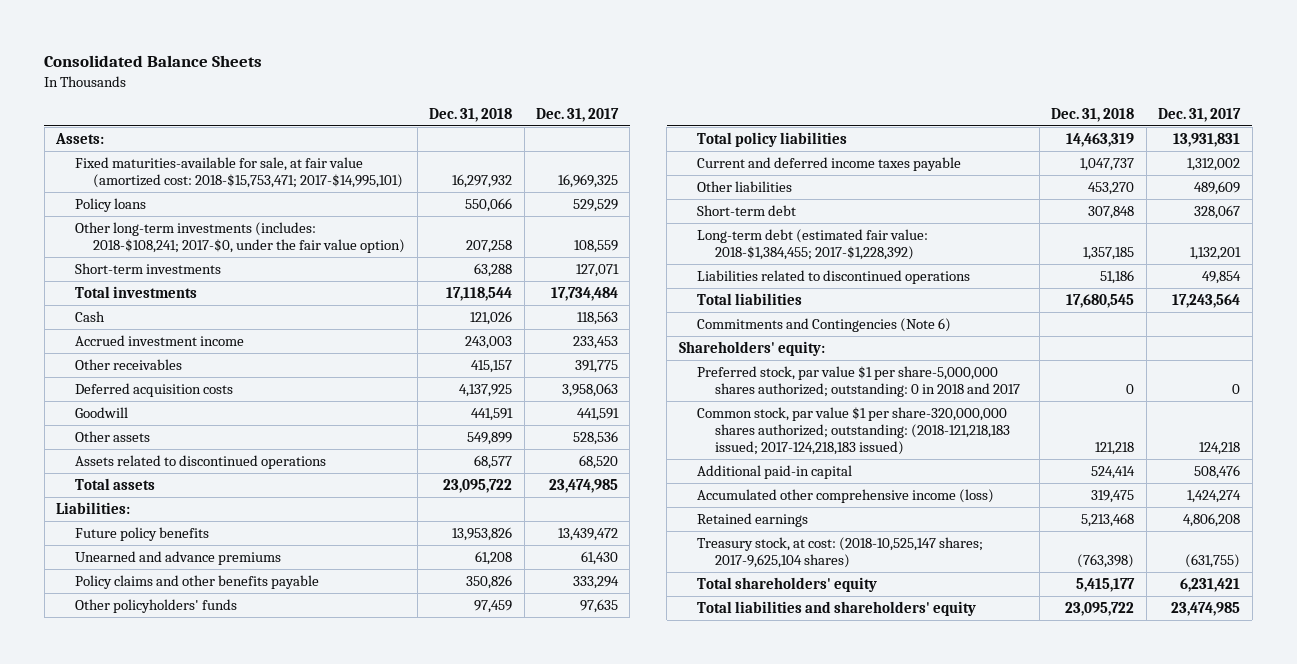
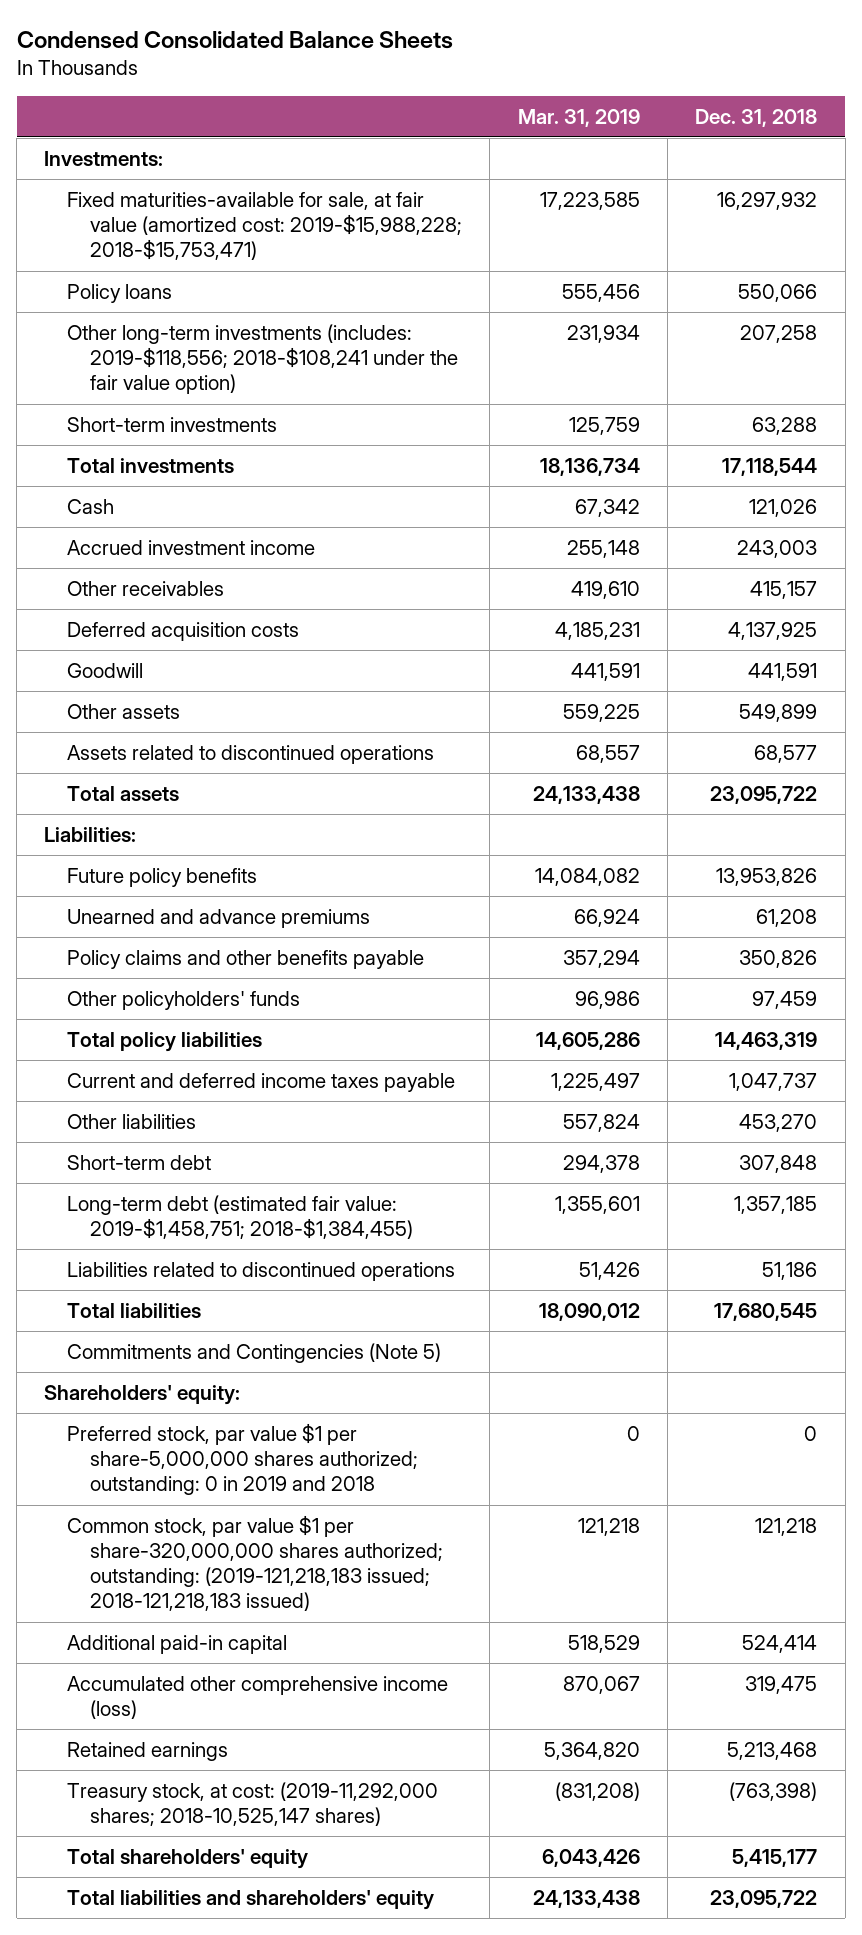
[44,55,263,68] Consolidated Balance Sheets -> [16,31,453,50] Condensed Consolidated Balance Sheets
[536,107,620,122] Dec. 31, 2017 -> none
none -> [517,108,640,127] Mar. 31, 2019
[55,132,105,144] Assets: -> none
none -> [44,151,164,167] Investments:
[74,156,404,188] Fixed maturities-available for sale, at fair value (amortized cost: 2018-$15,753,471; 2017-$14,995,101) -> [67,192,462,261] Fixed maturities-available for sale, at fair value (amortized cost: 2019-$15,988,228; 2018-$15,753,471)
[74,221,406,253] Other long-term investments (includes: 2018-$108,241; 2017-$0, under the fair value option) -> [67,324,458,395] Other long-term investments (includes: 2019-$118,556; 2018-$108,241 under the fair value option)
[696,228,928,260] Long-term debt (estimated fair value: 2018-$1,384,455; 2017-$1,228,392) -> [67,1195,413,1240] Long-term debt (estimated fair value: 2019-$1,458,751; 2018-$1,384,455)
[696,317,951,332] Commitments and Contingencies (Note 6) -> [67,1343,442,1364] Commitments and Contingencies (Note 5)
[696,365,1021,397] Preferred stock, par value $1 per share-5,000,000 shares authorized; outstanding: 0 in 2018 and 2017 -> [67,1423,418,1496] Preferred stock, par value $1 per share-5,000,000 shares authorized; outstanding: 0 in 2019 and 2018
[696,406,1011,455] Common stock, par value $1 per share-320,000,000 shares authorized; outstanding: (2018-121,218,183 issued; 2017-124,218,183 issued) -> [67,1515,443,1612] Common stock, par value $1 per share-320,000,000 shares authorized; outstanding: (2019-121,218,183 issued; 2018-121,218,183 issued)
[696,536,983,568] Treasury stock, at cost: (2018-10,525,147 shares; 2017-9,625,104 shares) -> [67,1782,439,1827] Treasury stock, at cost: (2019-11,292,000 shares; 2018-10,525,147 shares)

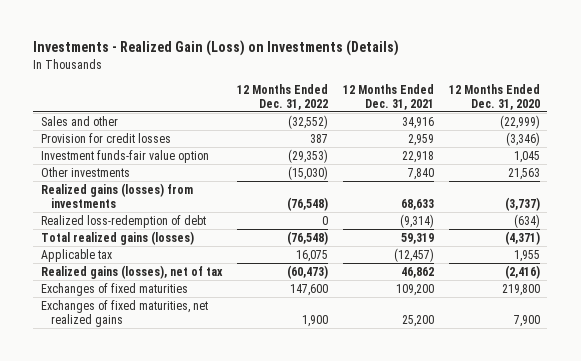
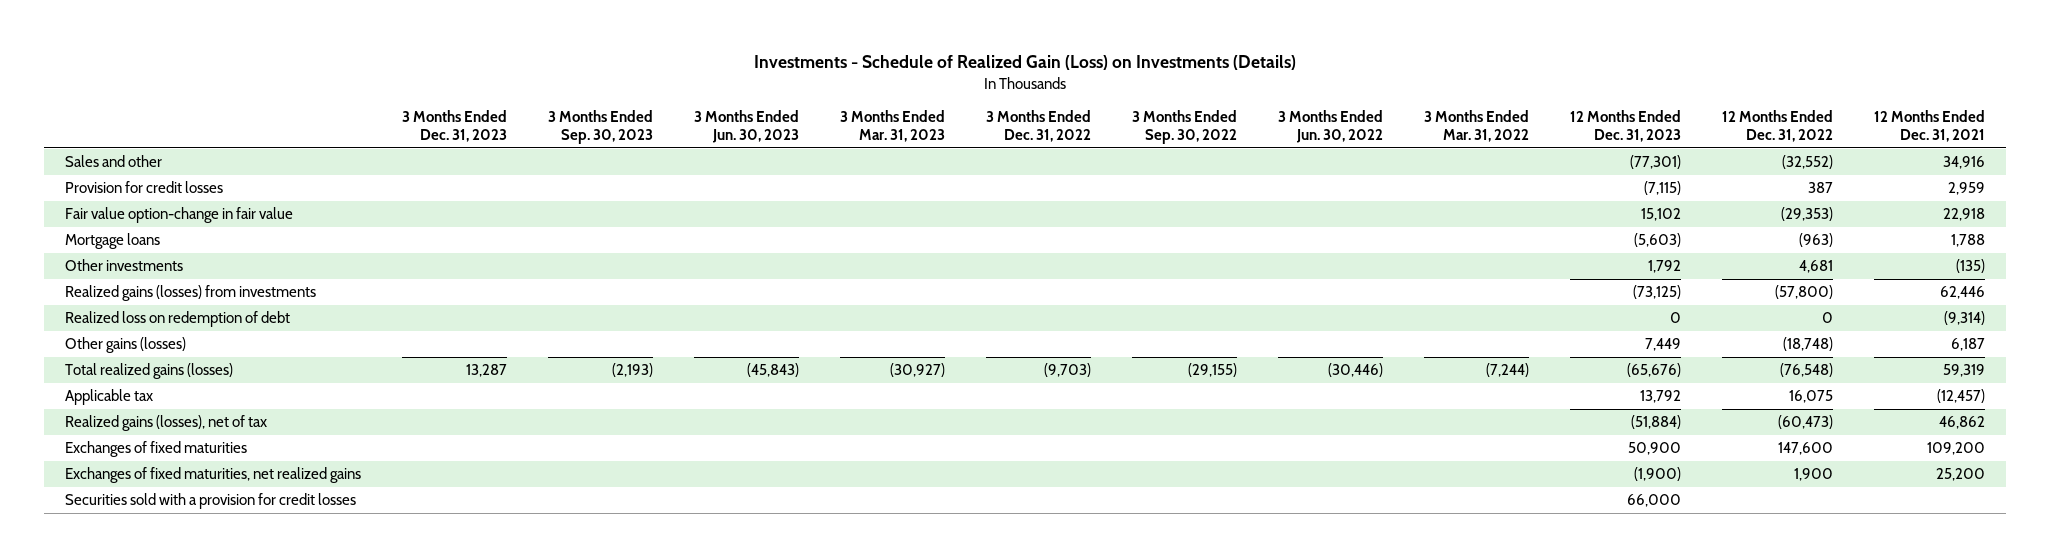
[33,40,400,57] Investments - Realized Gain (Loss) on Investments (Details) -> [754,55,1297,71] Investments - Schedule of Realized Gain (Loss) on Investments (Details)
[448,83,540,110] 12 Months Ended Dec. 31, 2020 -> none
none -> [401,110,507,142] 3 Months Ended Dec. 31, 2023
none -> [548,110,654,144] 3 Months Ended Sep. 30, 2023
none -> [694,110,800,143] 3 Months Ended Jun. 30, 2023
none -> [840,110,946,142] 3 Months Ended Mar. 31, 2023
none -> [986,110,1092,142] 3 Months Ended Dec. 31, 2022
none -> [1132,110,1238,144] 3 Months Ended Sep. 30, 2022
none -> [1278,110,1384,143] 3 Months Ended Jun. 30, 2022
none -> [1424,110,1530,142] 3 Months Ended Mar. 31, 2022
none -> [1570,110,1682,142] 12 Months Ended Dec. 31, 2023
[40,149,209,163] Investment funds-fair value option -> [64,207,293,224] Fair value option-change in fair value
none -> [64,233,160,250] Mortgage loans
[287,165,328,180] (15,030) -> [1799,260,1834,274] 4,681
[407,167,434,180] 7,840 -> [1956,259,1986,274] (135)
[286,197,328,212] (76,548) -> [1775,285,1834,300] (57,800)
[400,199,434,211] 68,633 -> [1940,286,1986,300] 62,446
[40,214,206,228] Realized loss-redemption of debt -> [64,311,290,328] Realized loss on redemption of debt
none -> [64,337,186,354] Other gains (losses)
none -> [64,493,356,510] Securities sold with a provision for credit losses

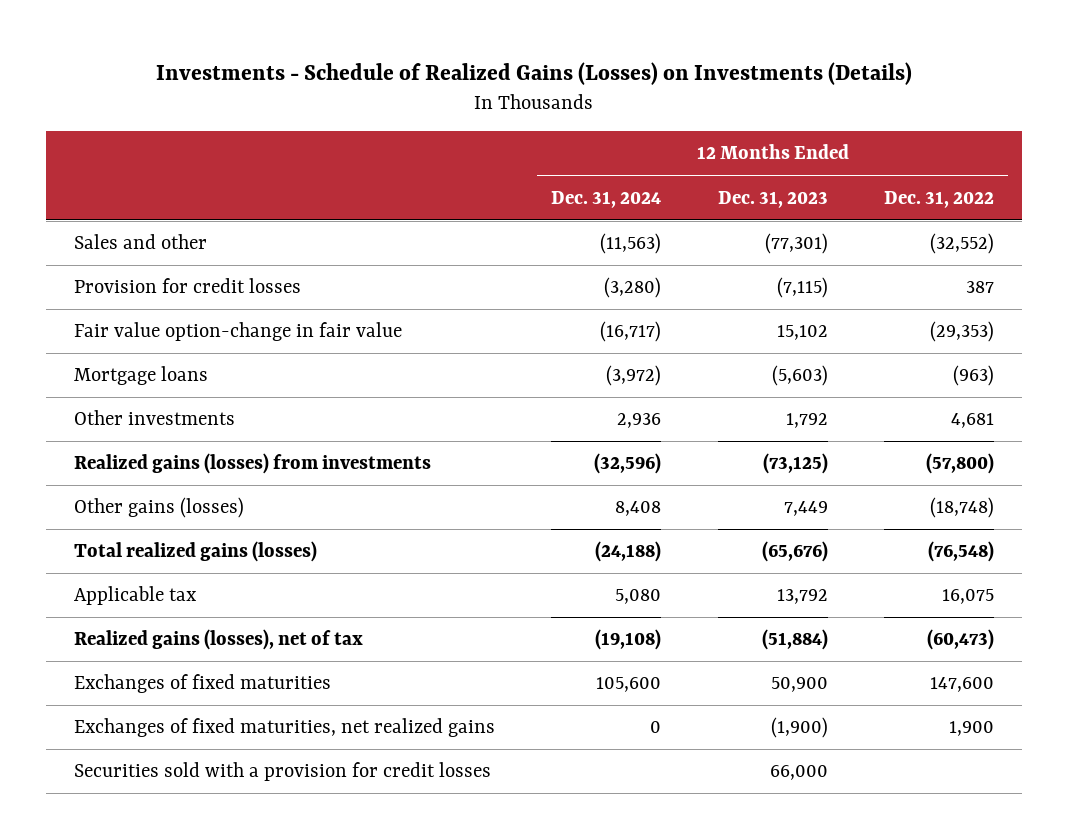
[754,55,1297,71] Investments - Schedule of Realized Gain (Loss) on Investments (Details) -> [155,61,912,85] Investments - Schedule of Realized Gains (Losses) on Investments (Details)
[401,110,507,142] 3 Months Ended Dec. 31, 2023 -> none
[548,110,654,144] 3 Months Ended Sep. 30, 2023 -> none
[694,110,800,143] 3 Months Ended Jun. 30, 2023 -> none
[840,110,946,142] 3 Months Ended Mar. 31, 2023 -> none
[986,110,1092,142] 3 Months Ended Dec. 31, 2022 -> none
[1132,110,1238,144] 3 Months Ended Sep. 30, 2022 -> none
[1278,110,1384,143] 3 Months Ended Jun. 30, 2022 -> none
[1424,110,1530,142] 3 Months Ended Mar. 31, 2022 -> none
[1874,110,1986,142] 12 Months Ended Dec. 31, 2021 -> none
none -> [551,190,662,208] Dec. 31, 2024
[64,311,290,328] Realized loss on redemption of debt -> none

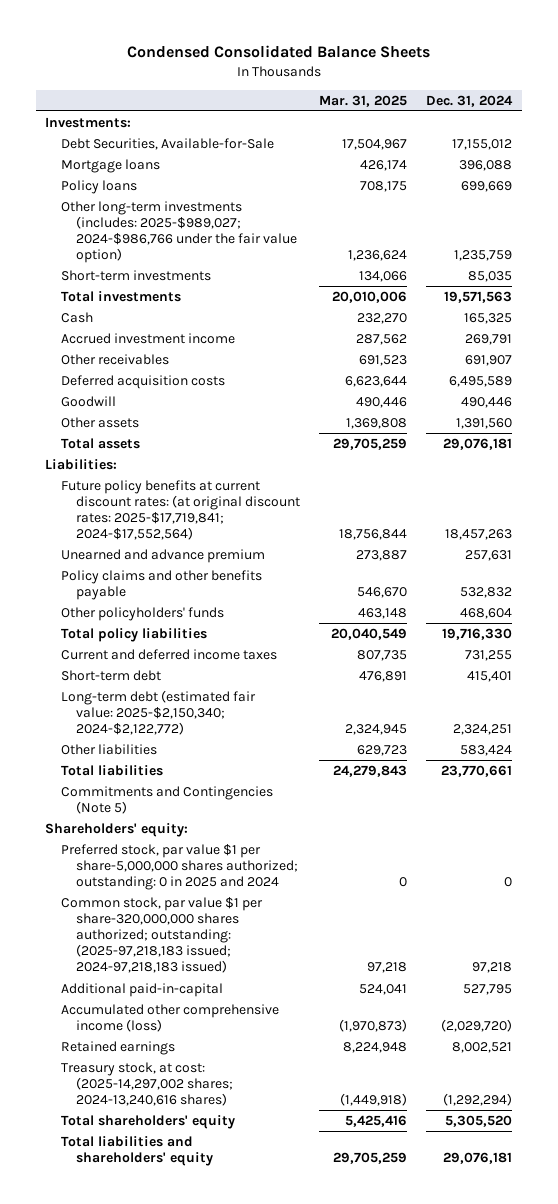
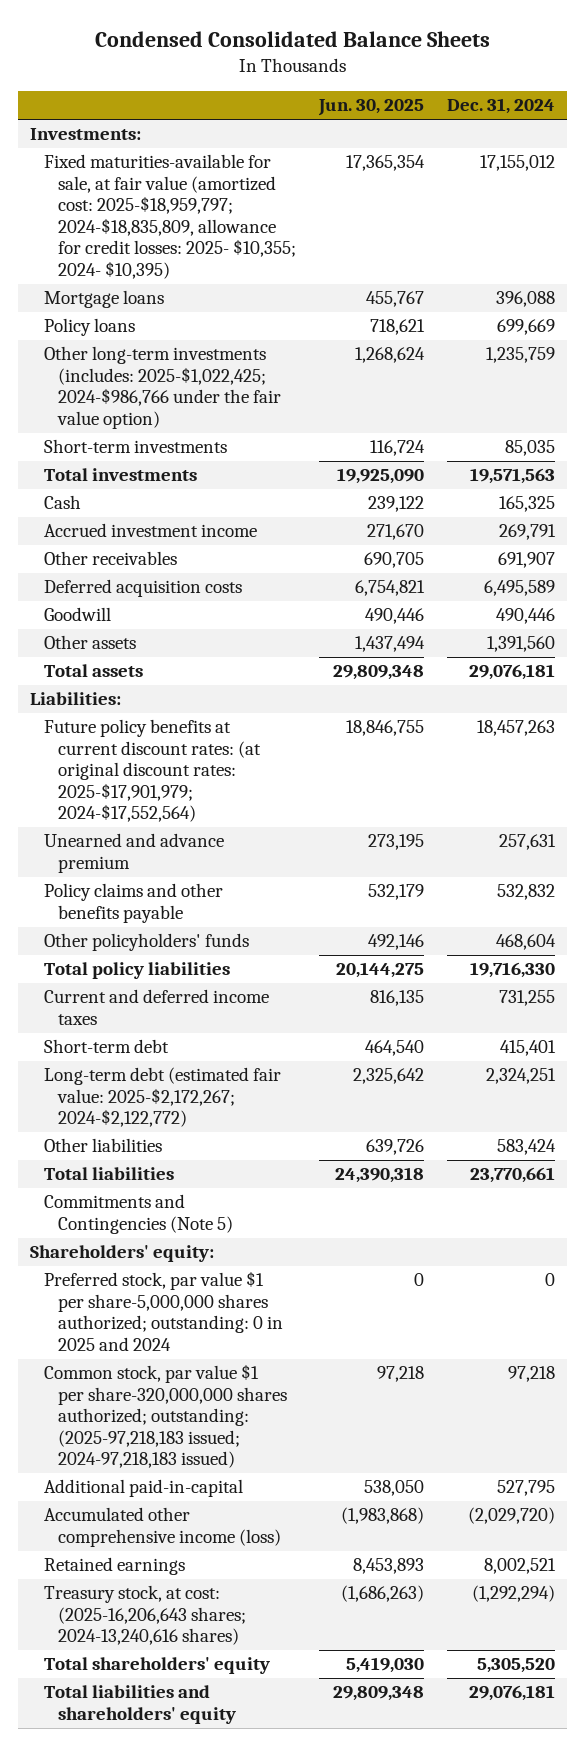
[319,94,408,107] Mar. 31, 2025 -> none
none -> [318,99,425,117] Jun. 30, 2025
[60,137,274,150] Debt Securities, Available-for-Sale -> [43,154,296,279] Fixed maturities-available for sale, at fair value (amortized cost: 2025-$18,959,797; 2024-$18,835,809, allowance for credit losses: 2025- $10,355; 2024- $10,395)
[60,200,297,264] Other long-term investments (includes: 2025-$989,027; 2024-$986,766 under the fair value option) -> [43,346,281,429] Other long-term investments (includes: 2025-$1,022,425; 2024-$986,766 under the fair value option)
[60,479,300,541] Future policy benefits at current discount rates: (at original discount rates: 2025-$17,719,841; 2024-$17,552,564) -> [43,719,261,823] Future policy benefits at current discount rates: (at original discount rates: 2025-$17,901,979; 2024-$17,552,564)
[60,689,256,736] Long-term debt (estimated fair value: 2025-$2,150,340; 2024-$2,122,772) -> [43,1067,281,1128] Long-term debt (estimated fair value: 2025-$2,172,267; 2024-$2,122,772)
[60,1061,233,1107] Treasury stock, at cost: (2025-14,297,002 shares; 2024-13,240,616 shares) -> [43,1585,246,1646] Treasury stock, at cost: (2025-16,206,643 shares; 2024-13,240,616 shares)

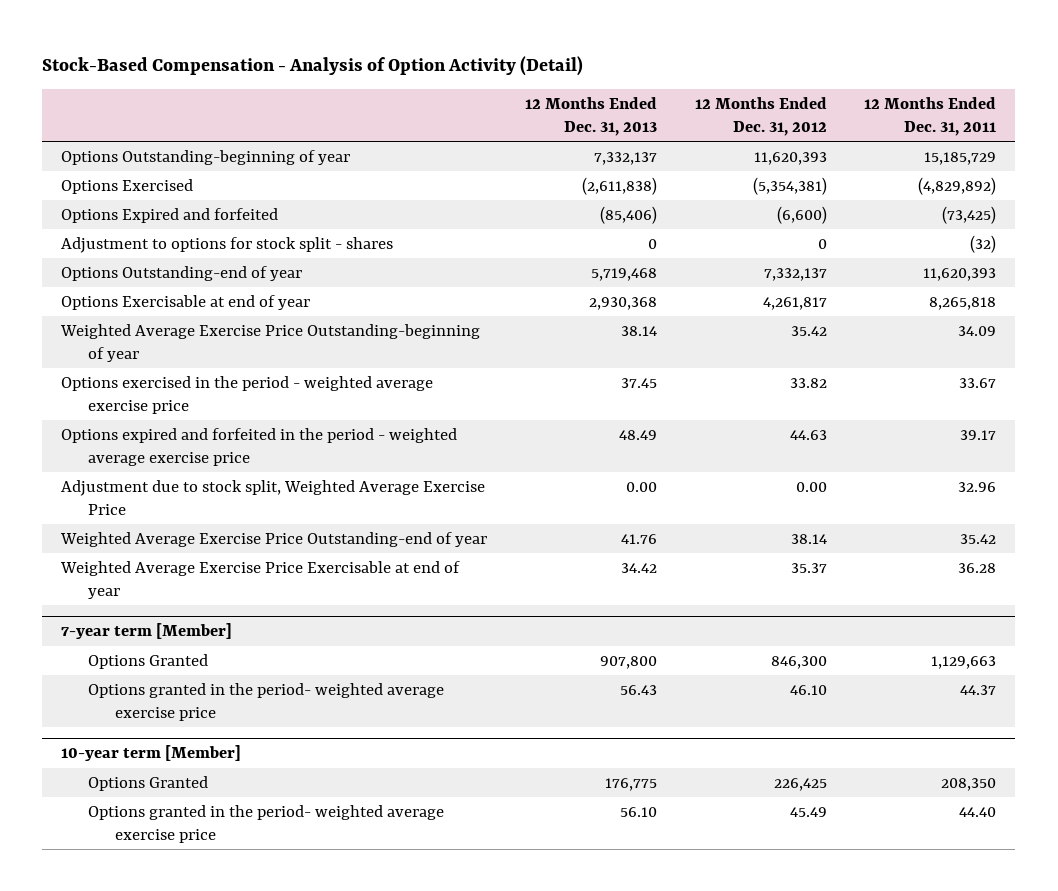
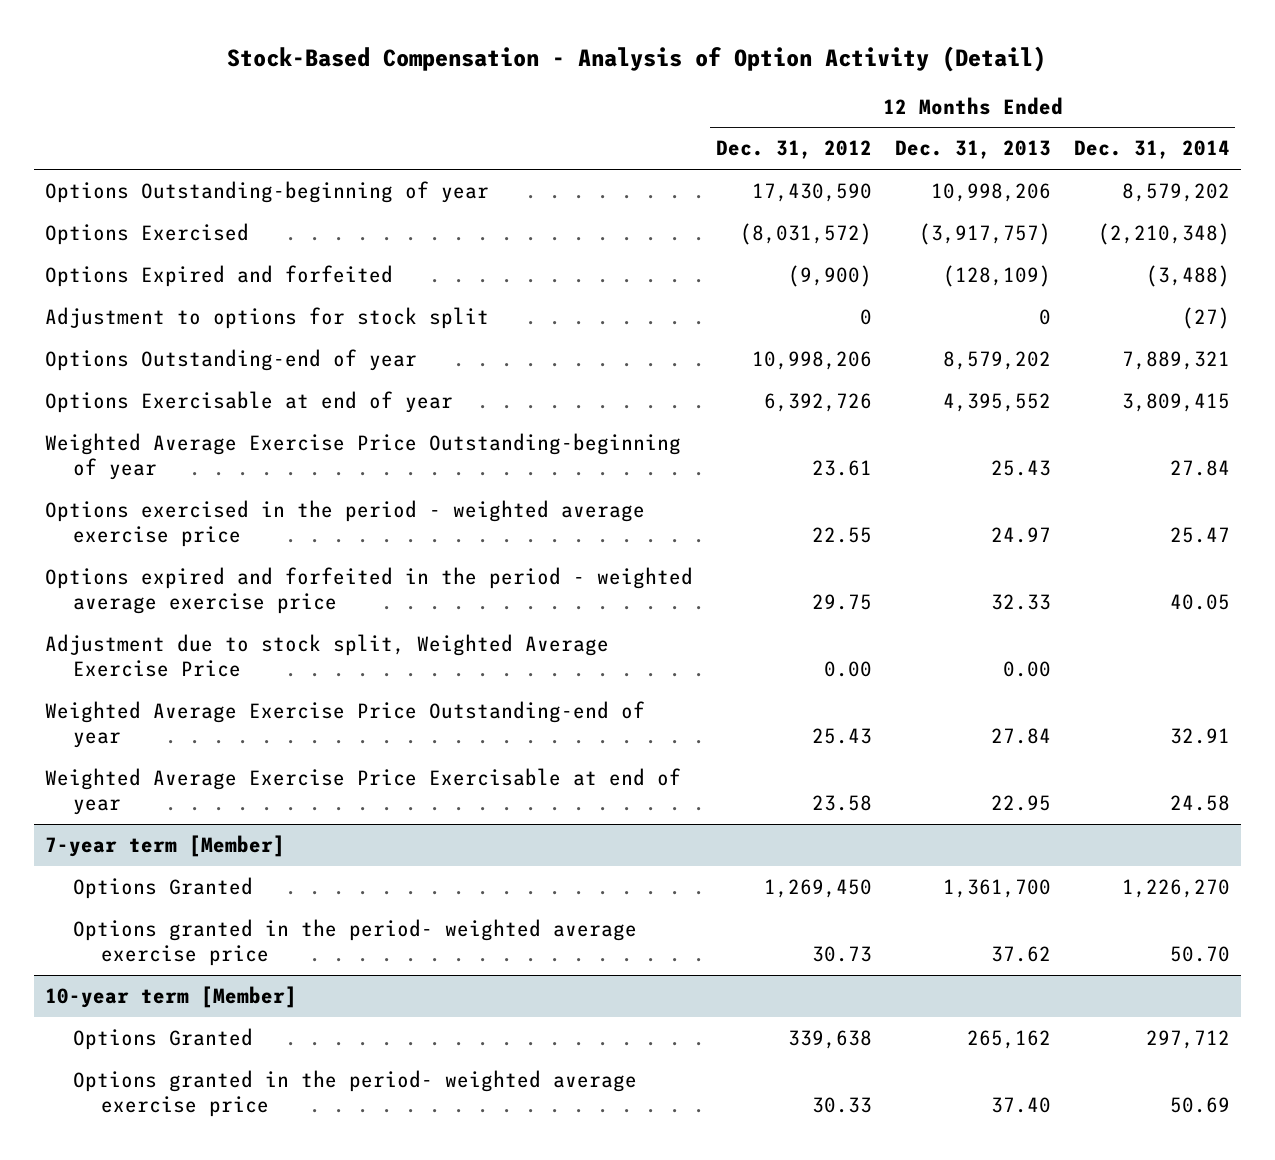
[864,97,997,136] 12 Months Ended Dec. 31, 2011 -> none
none -> [1073,140,1230,160] Dec. 31, 2014
[593,151,657,165] 7,332,137 -> [930,182,1051,202] 10,998,206
[753,151,827,165] 11,620,393 -> [752,182,873,202] 17,430,590
[581,176,657,195] (2,611,838) -> [918,222,1051,245] (3,917,757)
[752,176,827,195] (5,354,381) -> [740,222,873,245] (8,031,572)
[599,205,657,224] (85,406) -> [942,264,1051,287] (128,109)
[776,205,827,224] (6,600) -> [788,264,873,287] (9,900)
[61,236,394,253] Adjustment to options for stock split - shares -> [45,306,490,329] Adjustment to options for stock split
[590,267,657,281] 5,719,468 -> [942,350,1051,370] 8,579,202
[763,267,827,281] 7,332,137 -> [752,350,873,370] 10,998,206
[588,296,657,310] 2,930,368 -> [942,392,1051,412] 4,395,552
[762,296,827,310] 4,261,817 -> [764,392,873,412] 6,392,726
[620,325,657,336] 38.14 -> [990,460,1051,477] 25.43
[790,325,827,336] 35.42 -> [812,460,873,477] 23.61
[620,377,657,388] 37.45 -> [990,527,1051,544] 24.97
[789,377,827,388] 33.82 -> [812,527,873,544] 22.55
[618,429,657,440] 48.49 -> [990,594,1051,611] 32.33
[789,429,827,440] 44.63 -> [812,594,873,611] 29.75
[620,533,657,544] 41.76 -> [990,728,1051,745] 27.84
[790,533,827,544] 38.14 -> [812,728,873,745] 25.43
[620,562,657,573] 34.42 -> [990,795,1051,812] 22.95
[790,562,827,573] 35.37 -> [812,795,873,812] 23.58
[599,655,657,669] 907,800 -> [942,878,1051,898] 1,361,700
[770,655,827,669] 846,300 -> [764,878,873,898] 1,269,450
[619,684,657,695] 56.43 -> [990,946,1051,963] 37.62
[789,684,827,695] 46.10 -> [812,946,873,963] 30.73
[604,777,657,791] 176,775 -> [966,1029,1051,1049] 265,162
[773,777,827,791] 226,425 -> [788,1029,873,1049] 339,638
[619,806,657,817] 56.10 -> [990,1097,1051,1114] 37.40
[789,806,827,817] 45.49 -> [812,1097,873,1114] 30.33

